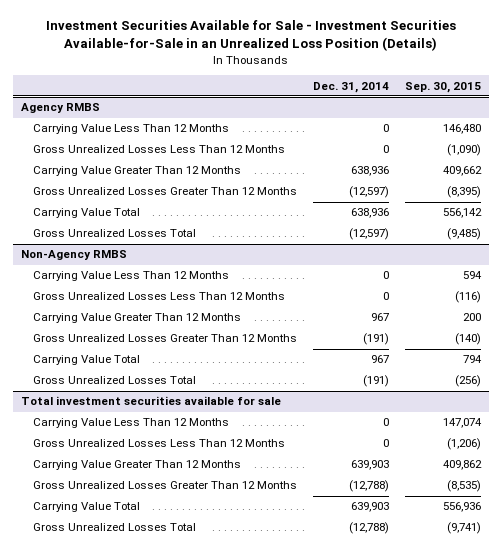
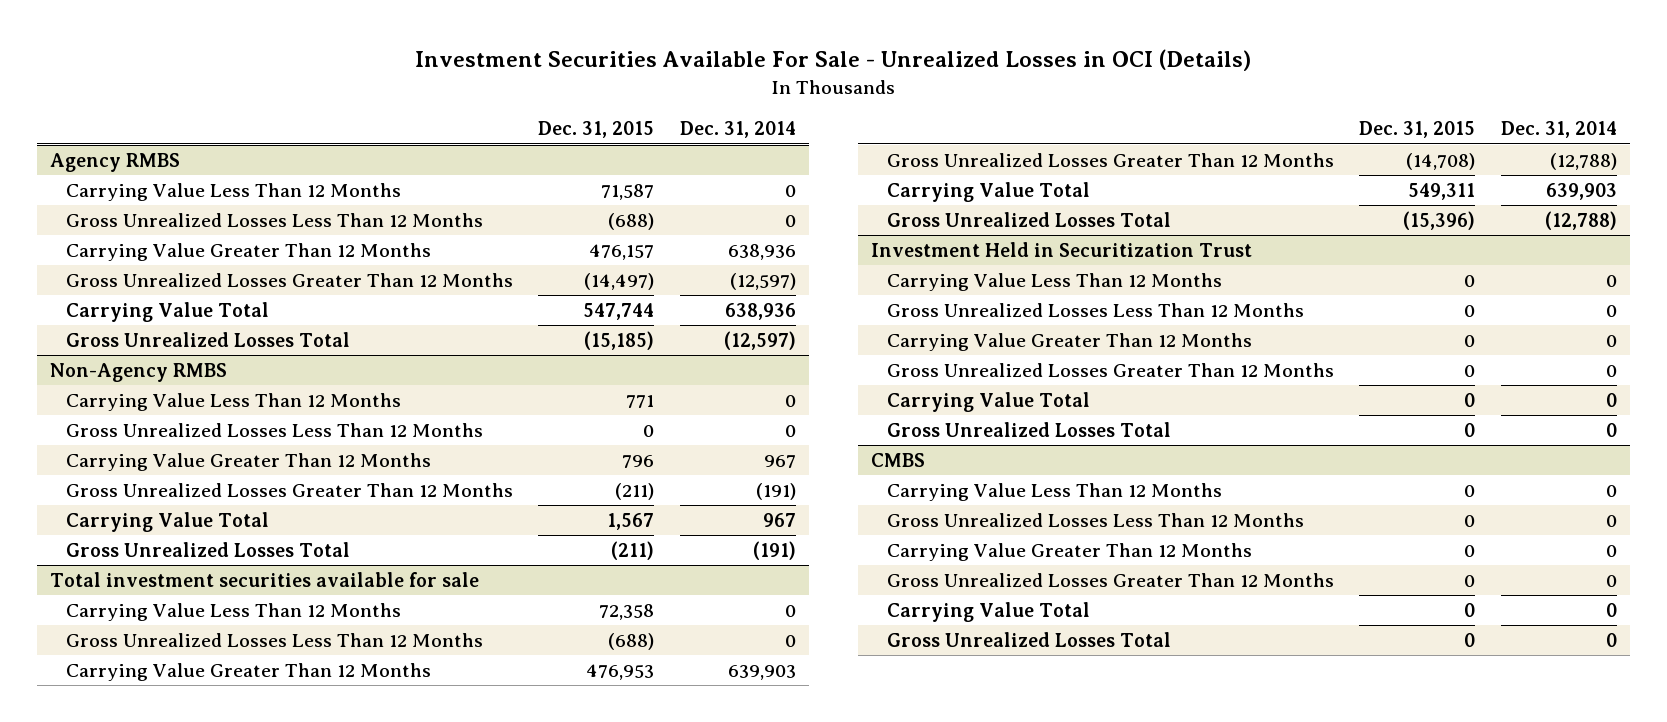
[45,20,456,52] Investment Securities Available for Sale - Investment Securities Available-for-Sale in an Unrealized Loss Position (Details) -> [415,49,1252,72] Investment Securities Available For Sale - Unrealized Losses in OCI (Details)
[404,81,481,93] Sep. 30, 2015 -> none
none -> [538,121,655,139] Dec. 31, 2015
none -> [870,241,1252,257] Investment Held in Securitization Trust
none -> [886,272,1222,291] Carrying Value Less Than 12 Months
none -> [886,302,1304,317] Gross Unrealized Losses Less Than 12 Months
none -> [886,332,1252,351] Carrying Value Greater Than 12 Months
none -> [886,362,1334,377] Gross Unrealized Losses Greater Than 12 Months
none -> [886,391,1090,412] Carrying Value Total
none -> [886,421,1171,437] Gross Unrealized Losses Total
none -> [870,452,925,467] CMBS
none -> [886,482,1222,501] Carrying Value Less Than 12 Months
none -> [886,512,1304,527] Gross Unrealized Losses Less Than 12 Months
none -> [886,542,1252,561] Carrying Value Greater Than 12 Months
none -> [886,572,1334,587] Gross Unrealized Losses Greater Than 12 Months
none -> [886,601,1090,622] Carrying Value Total
none -> [886,631,1171,647] Gross Unrealized Losses Total

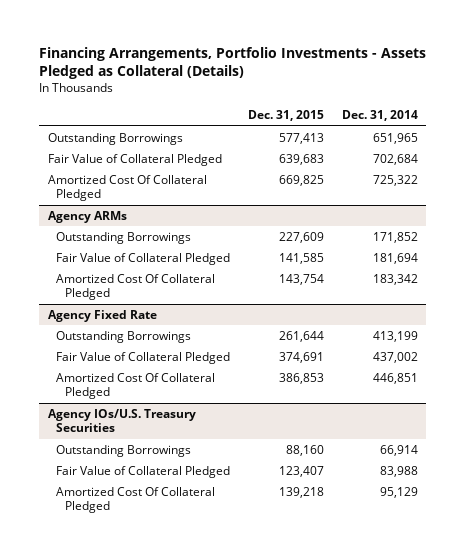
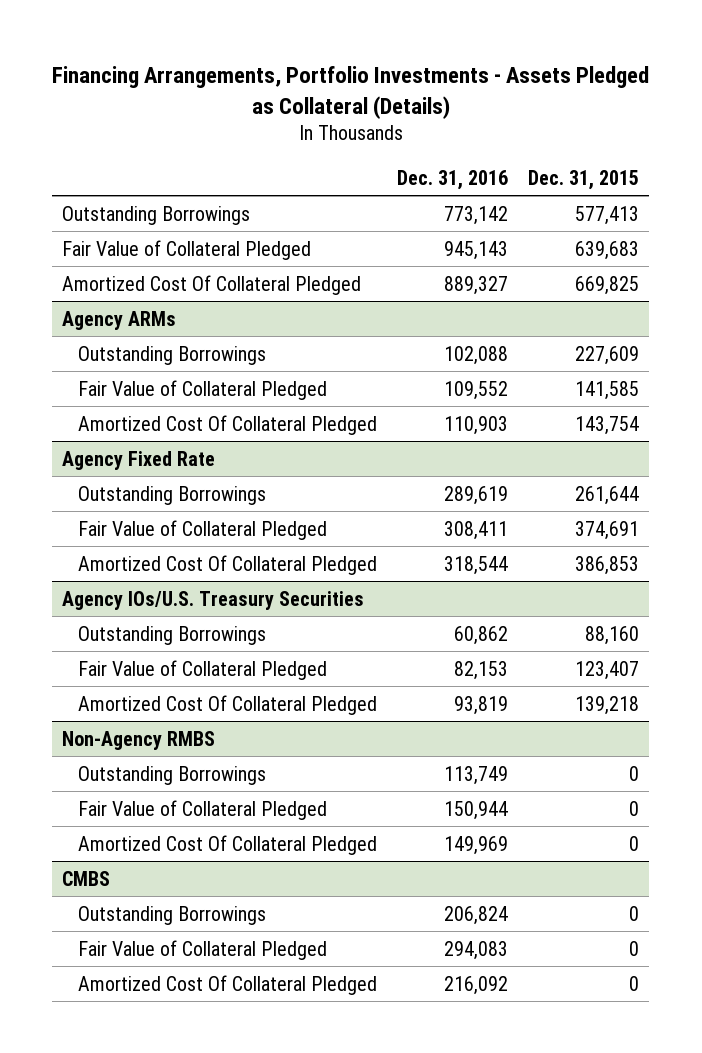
[341,110,418,122] Dec. 31, 2014 -> none
none -> [397,169,509,190] Dec. 31, 2016
none -> [62,730,216,750] Non-Agency RMBS
none -> [78,765,267,785] Outstanding Borrowings
none -> [78,799,328,820] Fair Value of Collateral Pledged
none -> [78,834,378,855] Amortized Cost Of Collateral Pledged
none -> [62,870,111,886] CMBS
none -> [78,905,267,925] Outstanding Borrowings
none -> [78,939,328,960] Fair Value of Collateral Pledged
none -> [78,974,378,995] Amortized Cost Of Collateral Pledged

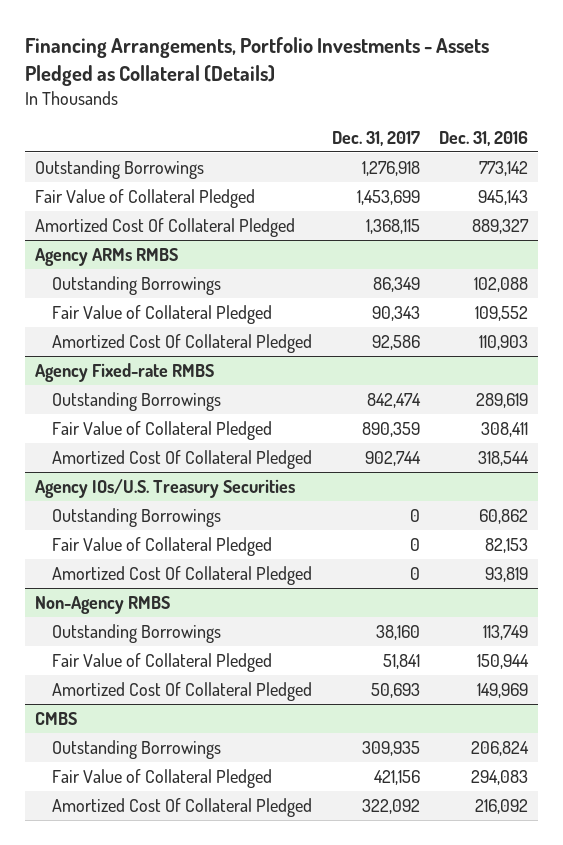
[528,169,640,190] Dec. 31, 2015 -> none
none -> [331,130,420,146] Dec. 31, 2017
[62,310,177,330] Agency ARMs -> [34,248,178,267] Agency ARMs RMBS
[62,450,216,470] Agency Fixed Rate -> [34,363,214,383] Agency Fixed-rate RMBS

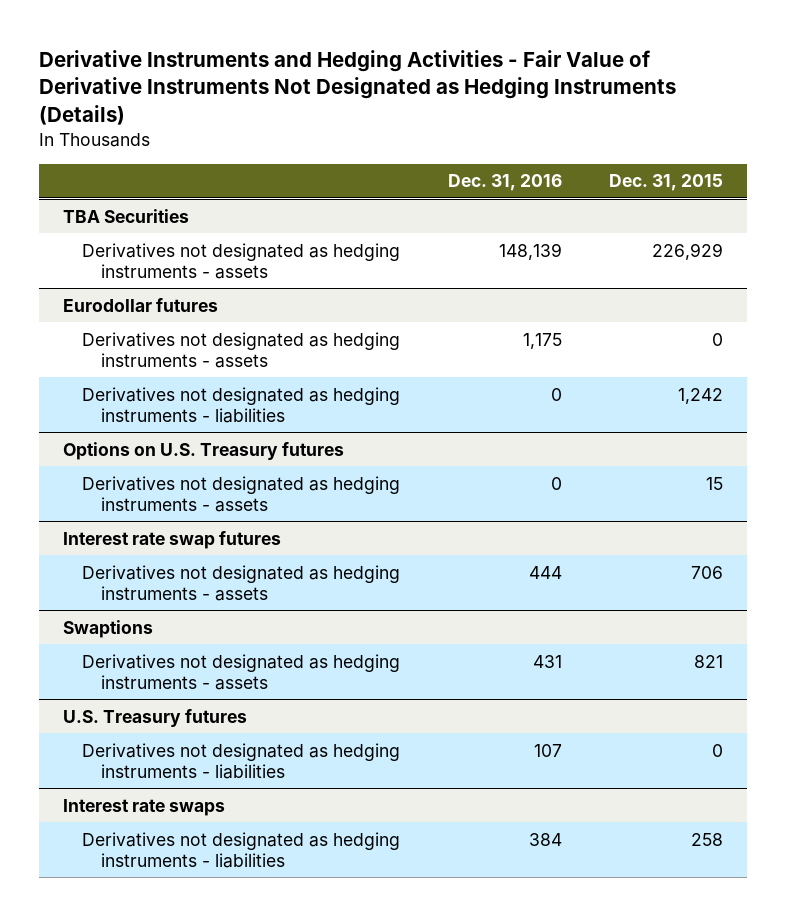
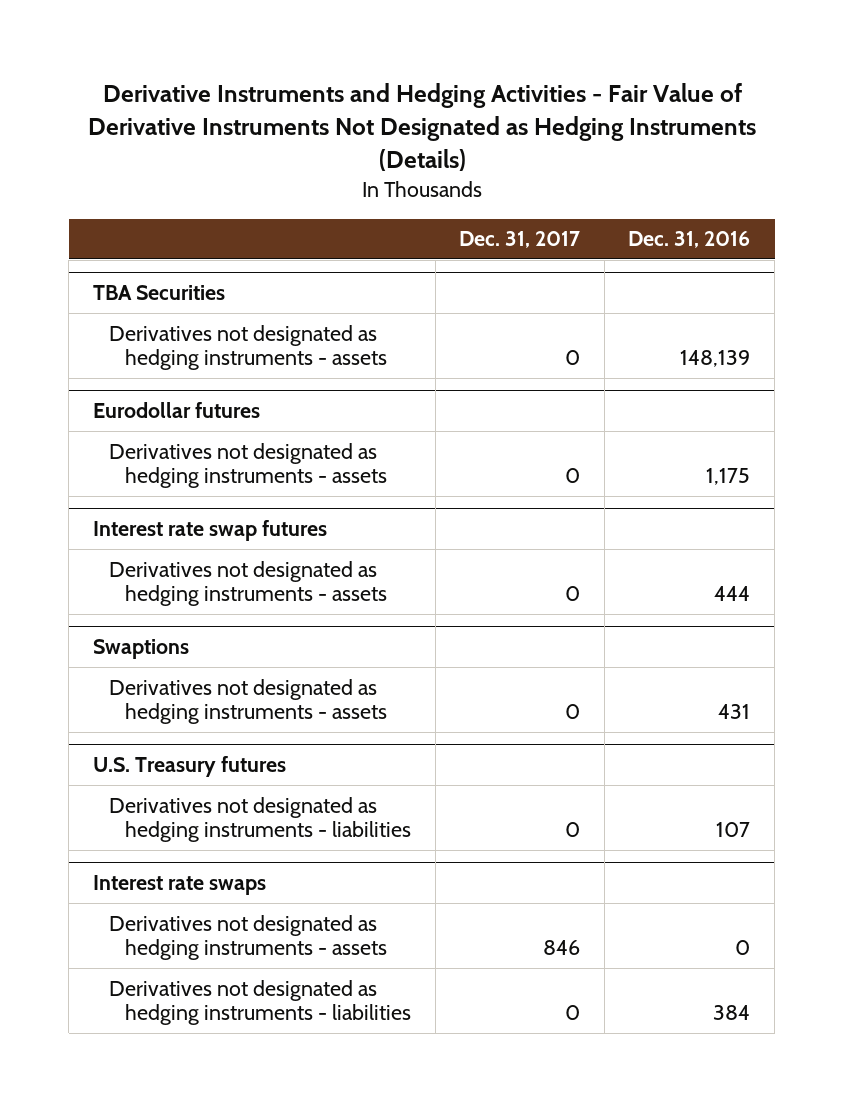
[609,174,724,192] Dec. 31, 2015 -> none
none -> [459,231,581,249] Dec. 31, 2017
[81,386,400,423] Derivatives not designated as hedging instruments - liabilities -> none
[63,441,345,460] Options on U.S. Treasury futures -> none
[81,475,400,512] Derivatives not designated as hedging instruments - assets -> none
none -> [108,914,387,961] Derivatives not designated as hedging instruments - assets

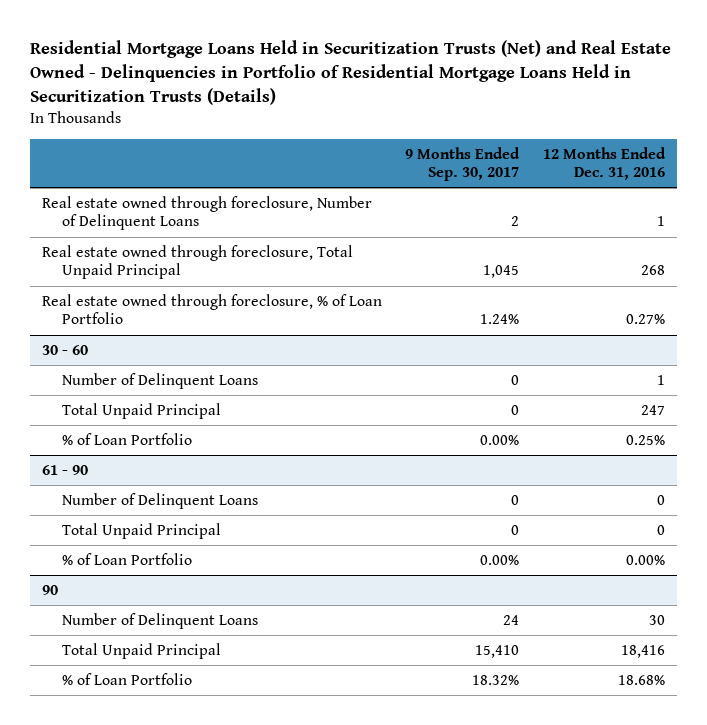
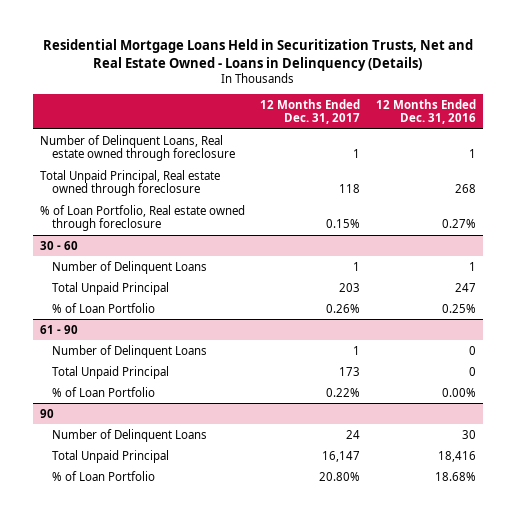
[30,40,672,106] Residential Mortgage Loans Held in Securitization Trusts (Net) and Real Estate Owned - Delinquencies in Portfolio of Residential Mortgage Loans Held in Securitization Trusts (Details) -> [42,39,473,71] Residential Mortgage Loans Held in Securitization Trusts, Net and Real Estate Owned - Loans in Delinquency (Details)
[405,146,521,182] 9 Months Ended Sep. 30, 2017 -> none
none -> [260,98,361,125] 12 Months Ended Dec. 31, 2017
[42,195,373,231] Real estate owned through foreclosure, Number of Delinquent Loans -> [40,134,236,162] Number of Delinquent Loans, Real estate owned through foreclosure
[42,244,354,280] Real estate owned through foreclosure, Total Unpaid Principal -> [40,169,221,197] Total Unpaid Principal, Real estate owned through foreclosure
[42,293,383,325] Real estate owned through foreclosure, % of Loan Portfolio -> [40,204,246,232] % of Loan Portfolio, Real estate owned through foreclosure

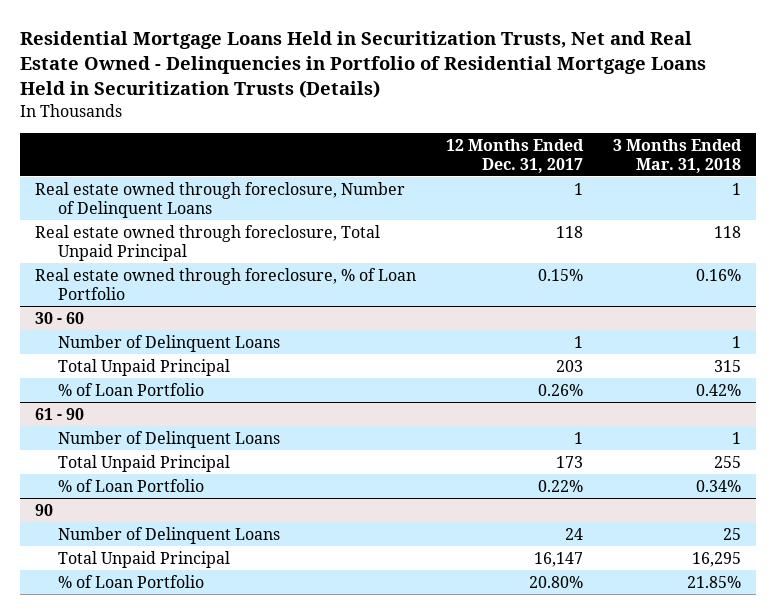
[42,39,473,71] Residential Mortgage Loans Held in Securitization Trusts, Net and Real Estate Owned - Loans in Delinquency (Details) -> [19,30,706,98] Residential Mortgage Loans Held in Securitization Trusts, Net and Real Estate Owned - Delinquencies in Portfolio of Residential Mortgage Loans Held in Securitization Trusts (Details)
[375,98,476,125] 12 Months Ended Dec. 31, 2016 -> none
none -> [612,138,742,173] 3 Months Ended Mar. 31, 2018
[40,134,236,162] Number of Delinquent Loans, Real estate owned through foreclosure -> [34,181,405,218] Real estate owned through foreclosure, Number of Delinquent Loans
[40,169,221,197] Total Unpaid Principal, Real estate owned through foreclosure -> [34,224,380,261] Real estate owned through foreclosure, Total Unpaid Principal
[40,204,246,232] % of Loan Portfolio, Real estate owned through foreclosure -> [34,267,416,300] Real estate owned through foreclosure, % of Loan Portfolio

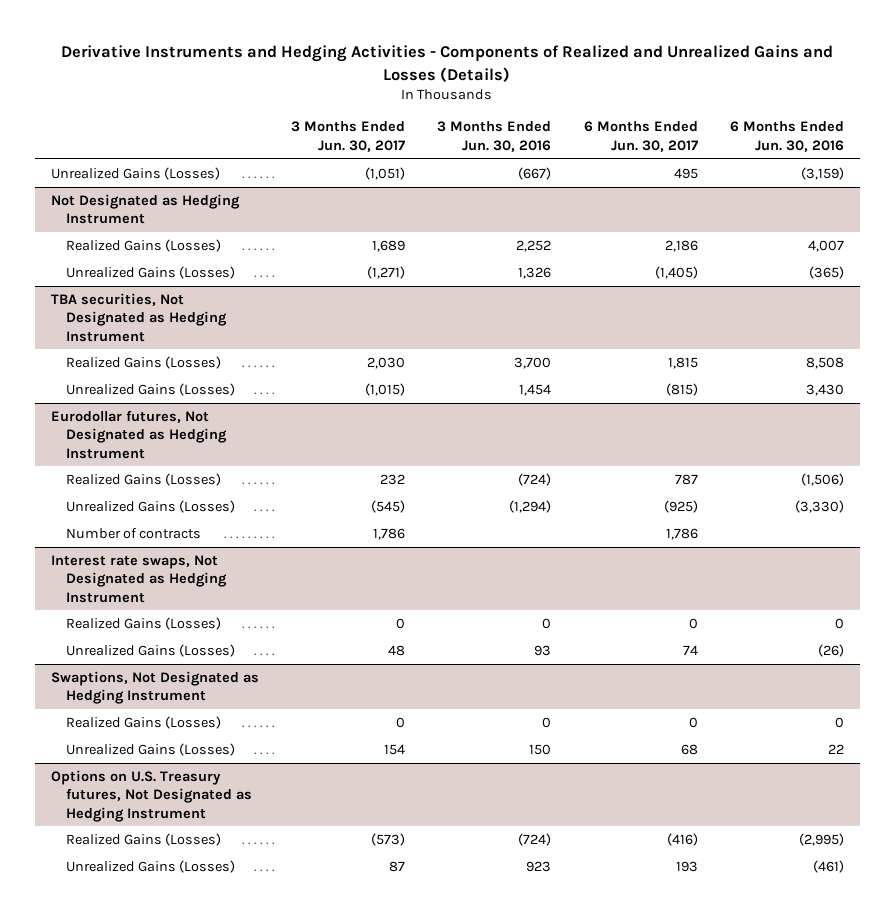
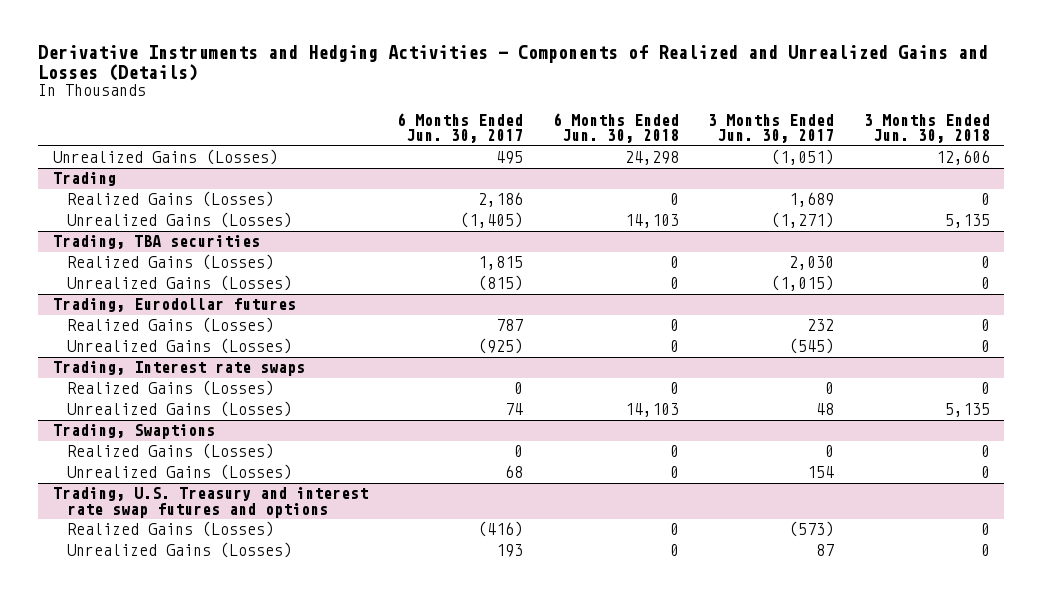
[437,121,552,152] 3 Months Ended Jun. 30, 2016 -> none
[729,121,844,152] 6 Months Ended Jun. 30, 2016 -> none
none -> [552,112,679,144] 6 Months Ended Jun. 30, 2018
none -> [863,113,990,144] 3 Months Ended Jun. 30, 2018
[50,193,240,225] Not Designated as Hedging Instrument -> none
none -> [53,172,117,187] Trading
[50,292,227,342] TBA securities, Not Designated as Hedging Instrument -> none
none -> [53,235,261,250] Trading, TBA securities
[50,409,227,459] Eurodollar futures, Not Designated as Hedging Instrument -> none
none -> [53,298,297,313] Trading, Eurodollar futures
[65,527,201,539] Number of contracts -> none
[50,554,227,603] Interest rate swaps, Not Designated as Hedging Instrument -> none
none -> [53,361,306,377] Trading, Interest rate swaps
[50,670,259,705] Swaptions, Not Designated as Hedging Instrument -> none
none -> [53,424,216,440] Trading, Swaptions
[50,769,252,822] Options on U.S. Treasury futures, Not Designated as Hedging Instrument -> none
none -> [53,487,369,518] Trading, U.S. Treasury and interest rate swap futures and options

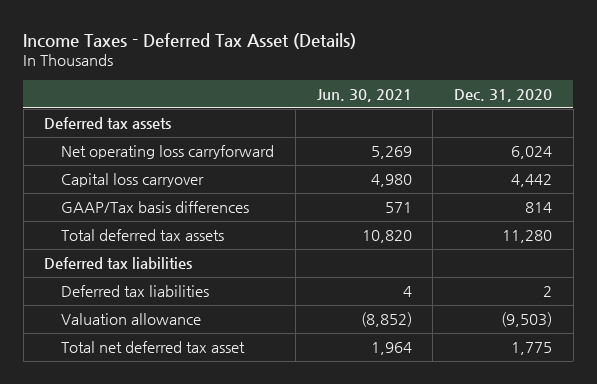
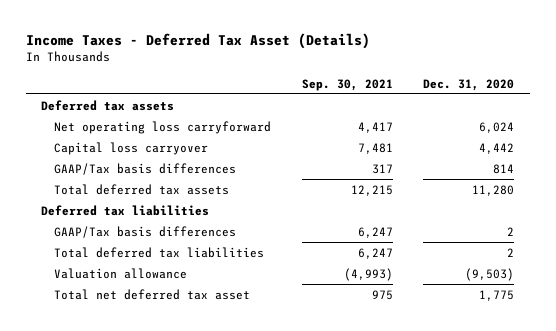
[316,88,412,102] Jun. 30, 2021 -> none
none -> [301,78,393,91] Sep. 30, 2021
none -> [54,225,237,238] GAAP/Tax basis differences
[60,285,209,298] Deferred tax liabilities -> [54,246,265,258] Total deferred tax liabilities

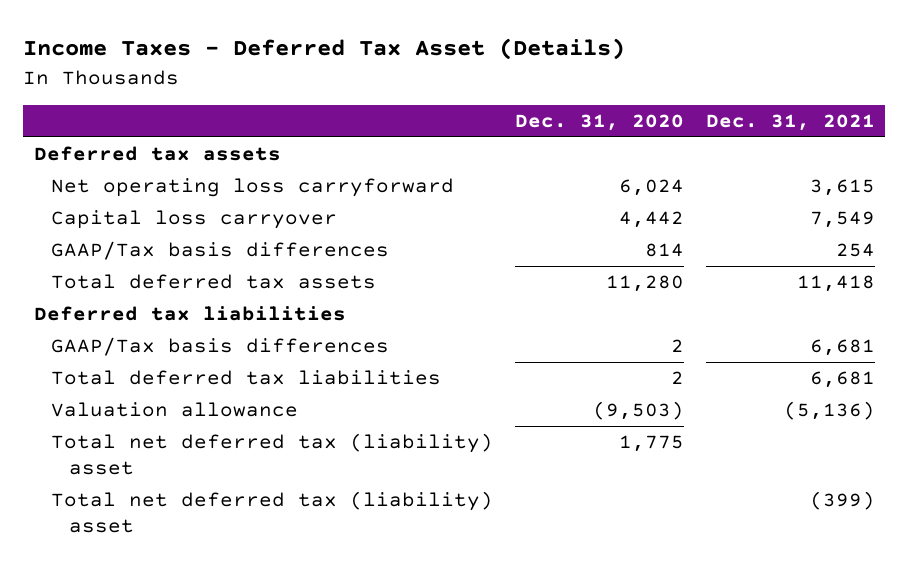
[301,78,393,91] Sep. 30, 2021 -> none
none -> [705,114,875,132] Dec. 31, 2021
[54,288,251,300] Total net deferred tax asset -> [51,433,494,475] Total net deferred tax (liability) asset
none -> [51,491,494,533] Total net deferred tax (liability) asset

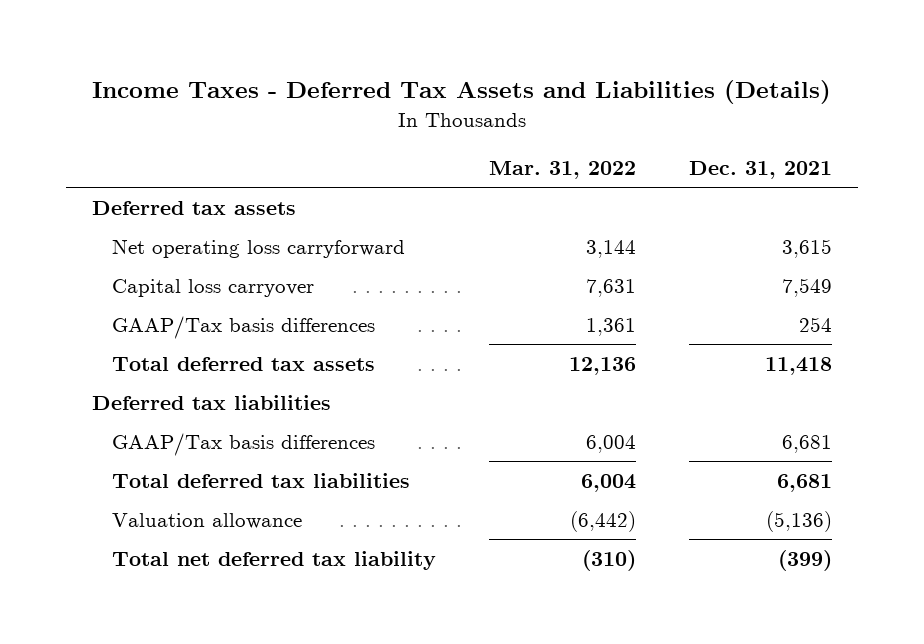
[22,38,625,61] Income Taxes - Deferred Tax Asset (Details) -> [92,80,832,105] Income Taxes - Deferred Tax Assets and Liabilities (Details)
[514,114,684,132] Dec. 31, 2020 -> none
none -> [488,160,636,179] Mar. 31, 2022
[51,433,494,475] Total net deferred tax (liability) asset -> none
[51,491,494,533] Total net deferred tax (liability) asset -> [111,550,436,570] Total net deferred tax liability

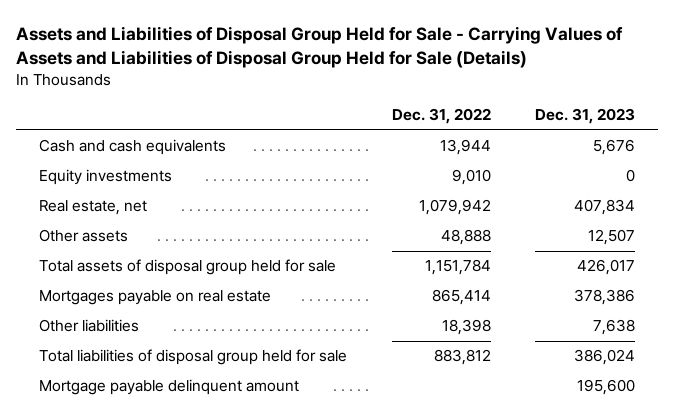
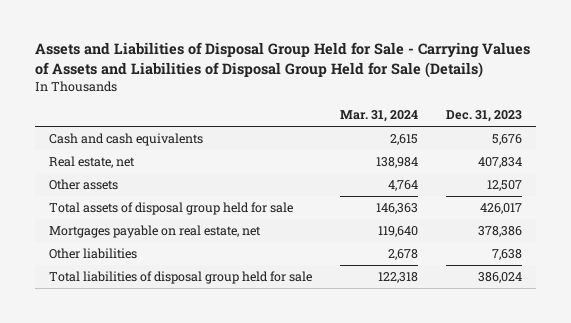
[391,108,491,125] Dec. 31, 2022 -> none
none -> [339,110,418,123] Mar. 31, 2024
[38,169,172,186] Equity investments -> none
[38,290,271,306] Mortgages payable on real estate -> [49,225,262,239] Mortgages payable on real estate, net
[38,379,299,396] Mortgage payable delinquent amount -> none

